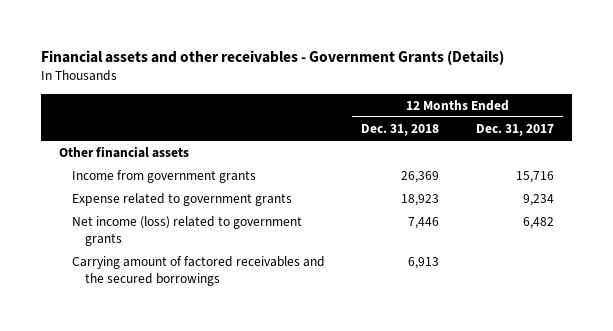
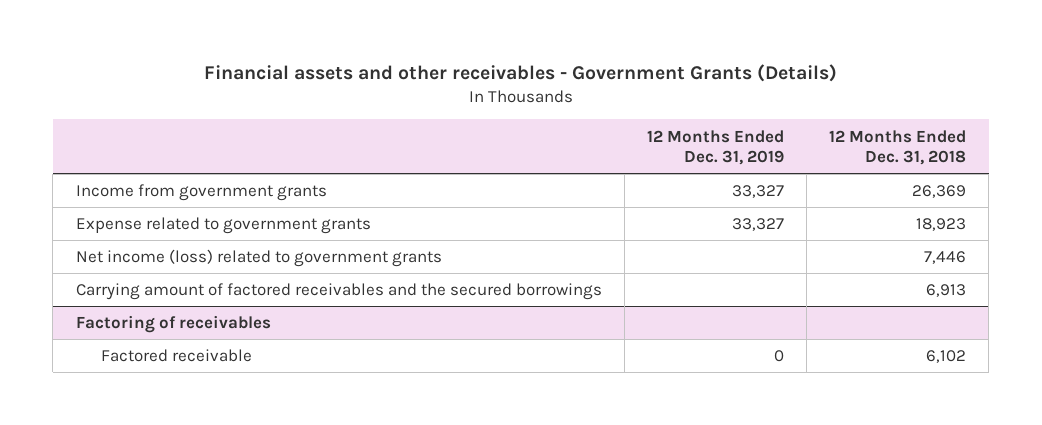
[475,123,554,136] Dec. 31, 2017 -> none
none -> [646,129,784,165] 12 Months Ended Dec. 31, 2019
[58,146,189,159] Other financial assets -> none
none -> [75,315,271,334] Factoring of receivables
none -> [100,349,252,363] Factored receivable

